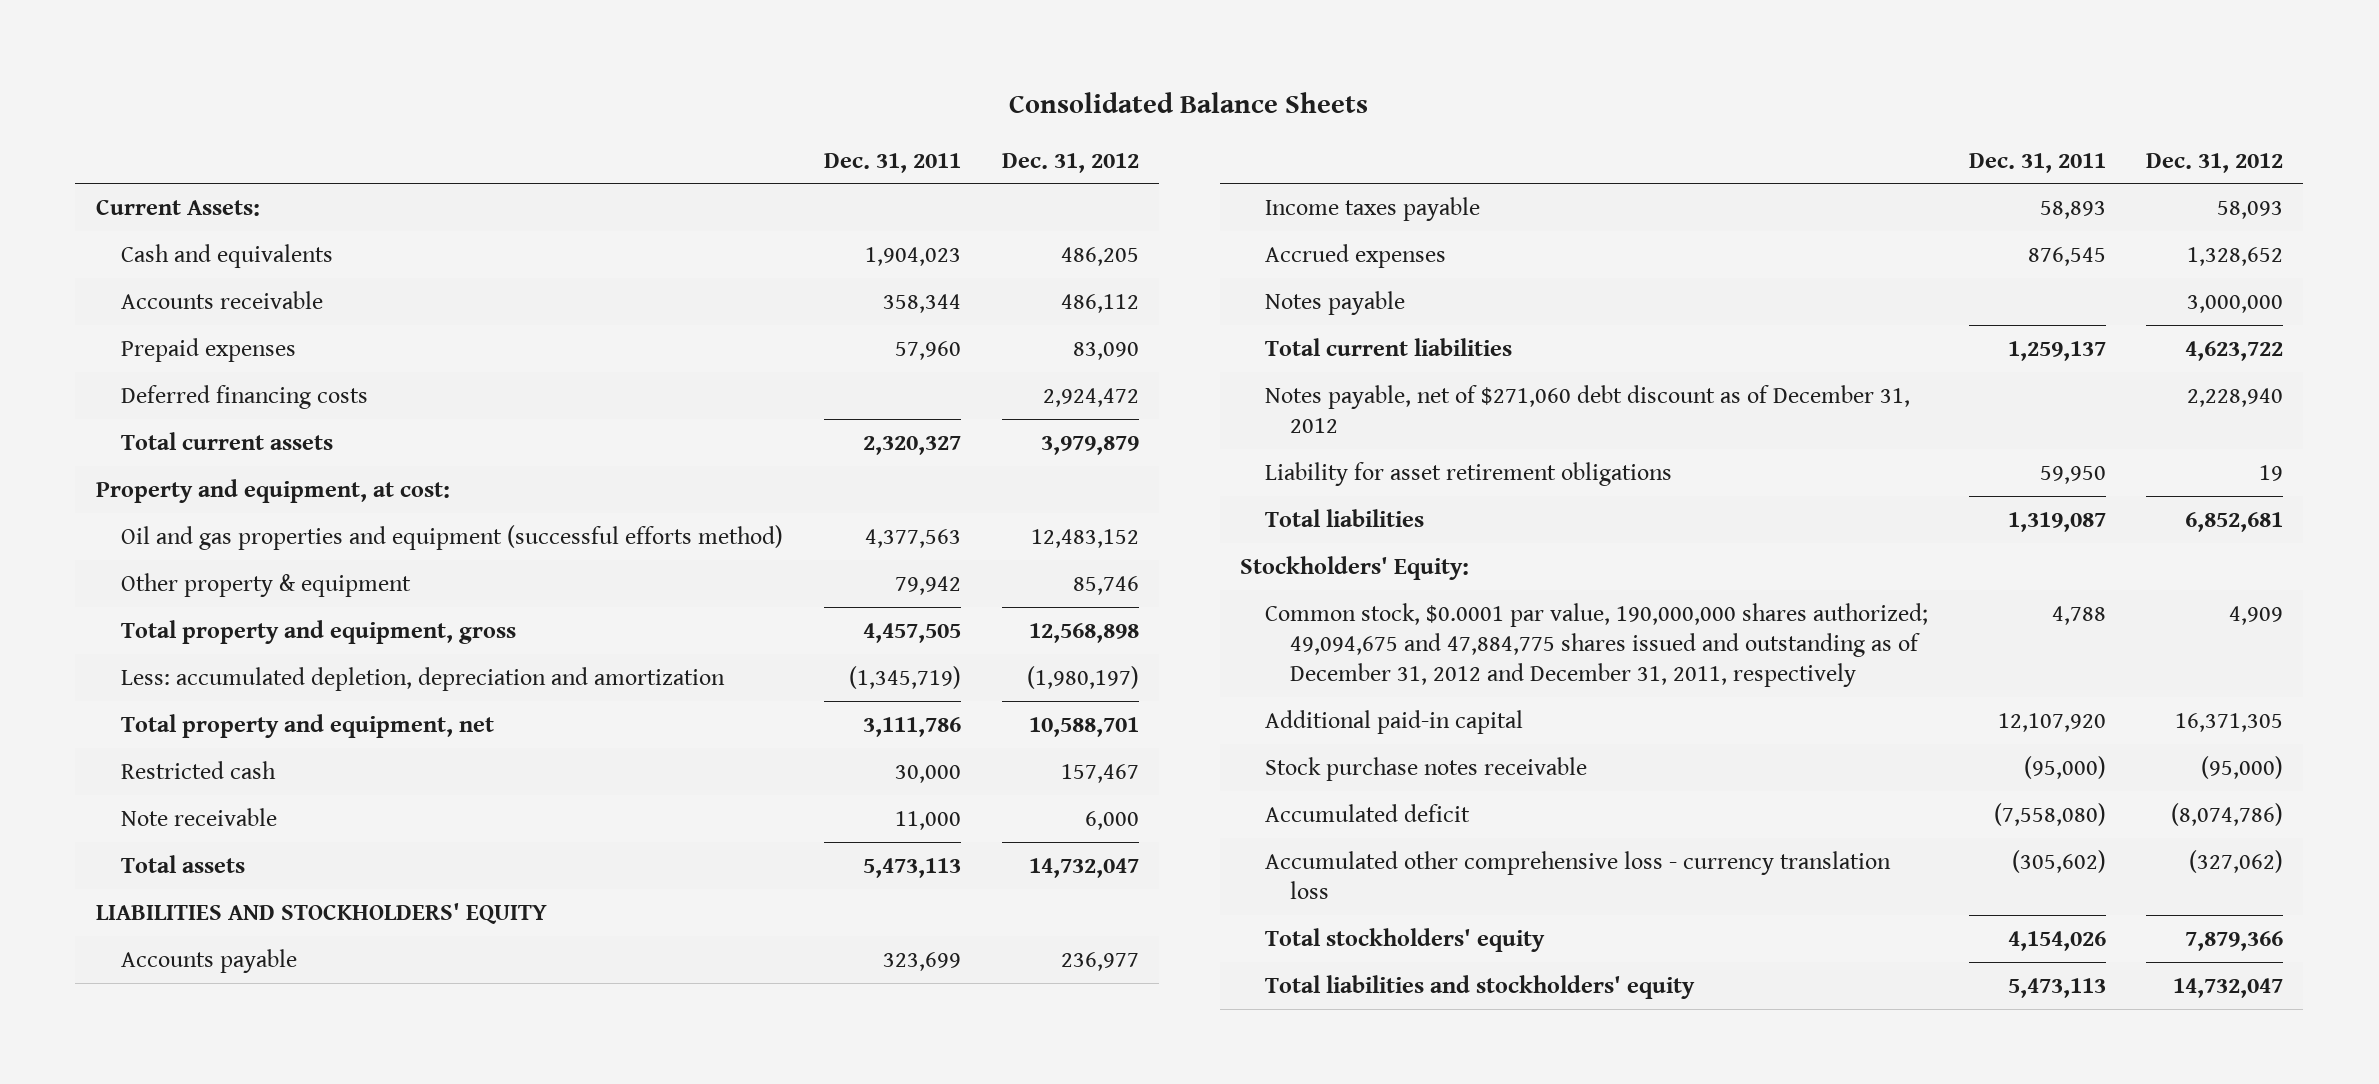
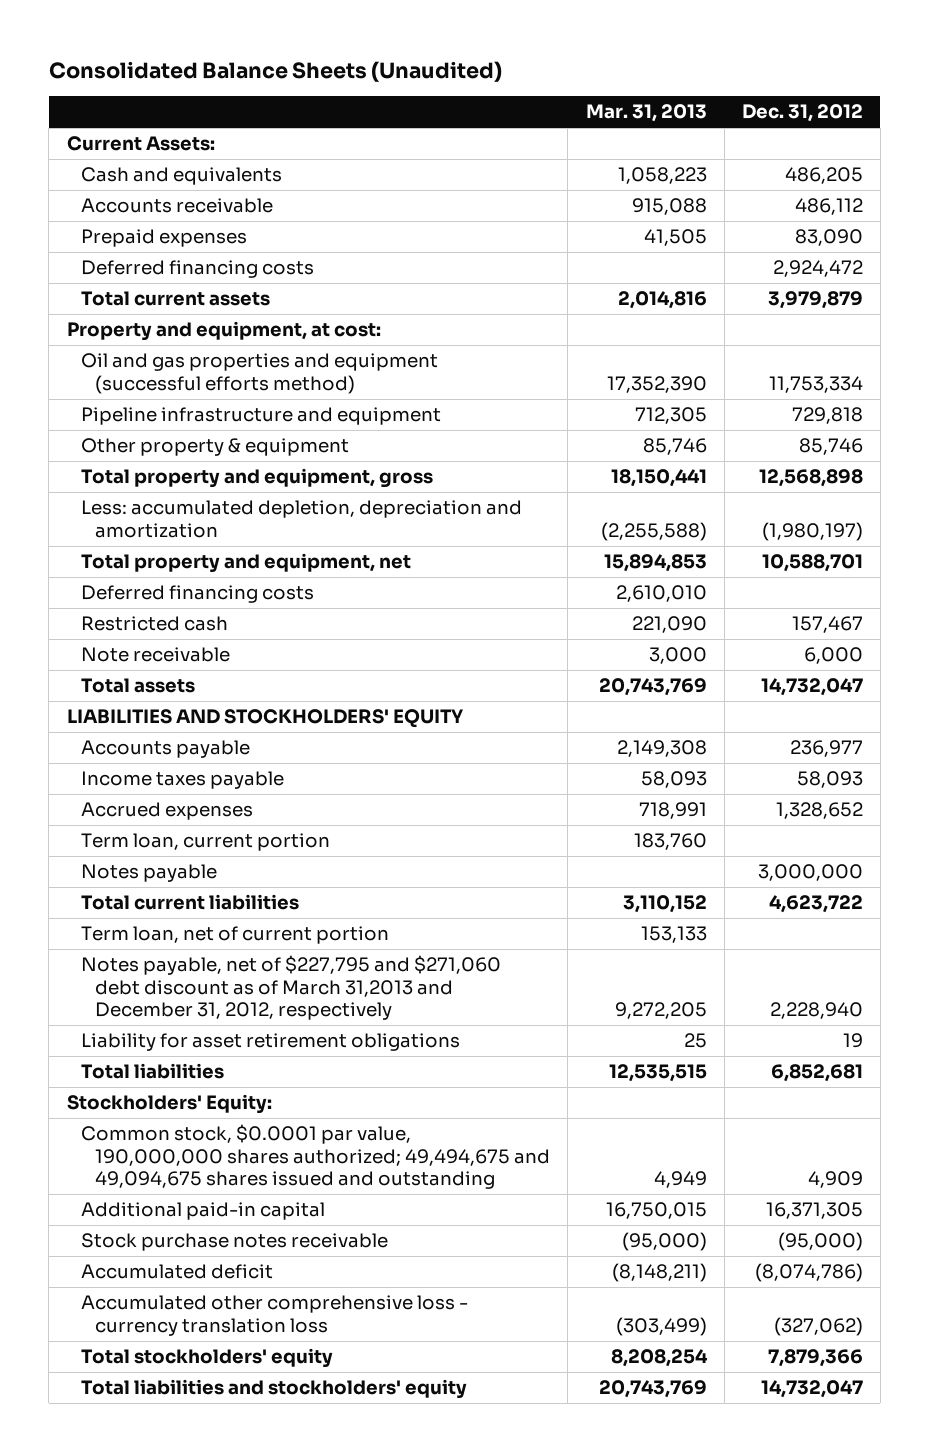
[1009,91,1369,113] Consolidated Balance Sheets -> [48,60,502,82] Consolidated Balance Sheets (Unaudited)
[824,152,962,173] Dec. 31, 2011 -> none
none -> [585,104,707,123] Mar. 31, 2013
[1031,528,1140,548] 12,483,152 -> [768,375,863,393] 11,753,334
none -> [80,407,441,426] Pipeline infrastructure and equipment
none -> [80,585,314,604] Deferred financing costs
none -> [80,833,330,852] Term loan, current portion
none -> [80,926,389,945] Term loan, net of current portion
[1264,384,1910,434] Notes payable, net of $271,060 debt discount as of December 31, 2012 -> [80,955,501,1021] Notes payable, net of $227,795 and $271,060 debt discount as of March 31,2013 and December 31, 2012, respectively
[1264,602,1928,688] Common stock, $0.0001 par value, 190,000,000 shares authorized; 49,094,675 and 47,884,775 shares issued and outstanding as of December 31, 2012 and December 31, 2011, respectively -> [80,1124,551,1190] Common stock, $0.0001 par value, 190,000,000 shares authorized; 49,494,675 and 49,094,675 shares issued and outstanding

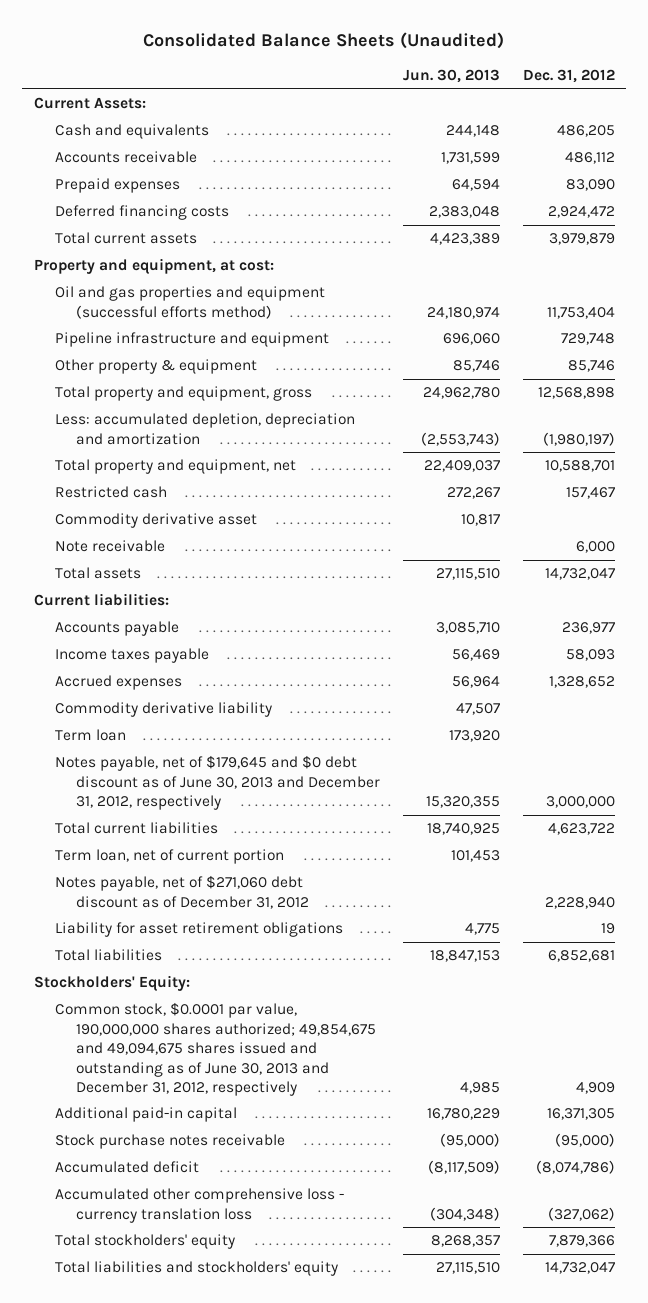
[585,104,707,123] Mar. 31, 2013 -> none
none -> [402,69,500,84] Jun. 30, 2013
[768,375,863,393] 11,753,334 -> [546,306,615,319] 11,753,404
[791,407,863,425] 729,818 -> [560,333,615,346] 729,748
[80,585,314,604] Deferred financing costs -> none
none -> [54,513,257,529] Commodity derivative asset
[66,709,463,729] LIABILITIES AND STOCKHOLDERS' EQUITY -> none
none -> [33,593,169,607] Current liabilities:
none -> [54,702,272,718] Commodity derivative liability
[80,833,330,852] Term loan, current portion -> [54,729,126,742] Term loan
[80,864,217,883] Notes payable -> [54,755,381,811] Notes payable, net of $179,645 and $0 debt discount as of June 30, 2013 and December 31, 2012, respectively
[80,955,501,1021] Notes payable, net of $227,795 and $271,060 debt discount as of March 31,2013 and December 31, 2012, respectively -> [54,875,310,909] Notes payable, net of $271,060 debt discount as of December 31, 2012
[80,1124,551,1190] Common stock, $0.0001 par value, 190,000,000 shares authorized; 49,494,675 and 49,094,675 shares issued and outstanding -> [54,1002,377,1096] Common stock, $0.0001 par value, 190,000,000 shares authorized; 49,854,675 and 49,094,675 shares issued and outstanding as of June 30, 2013 and December 31, 2012, respectively

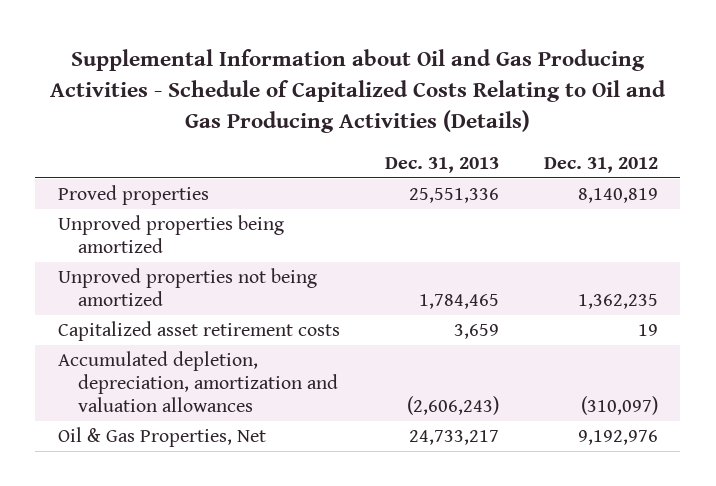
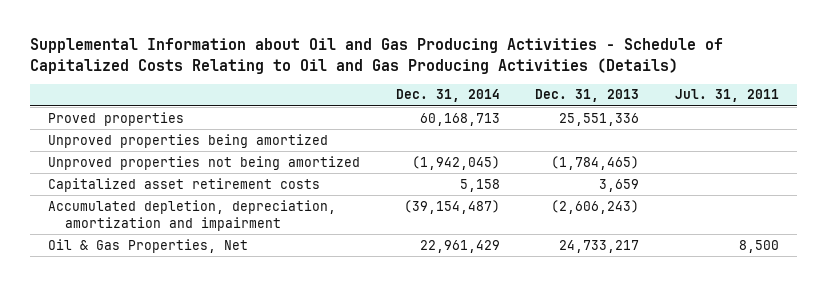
[543,157,658,174] Dec. 31, 2012 -> none
none -> [395,89,500,103] Dec. 31, 2014
none -> [675,89,780,103] Jul. 31, 2011
[418,294,499,310] 1,784,465 -> [551,155,640,170] (1,784,465)
[57,351,339,413] Accumulated depletion, depreciation, amortization and valuation allowances -> [48,199,337,231] Accumulated depletion, depreciation, amortization and impairment

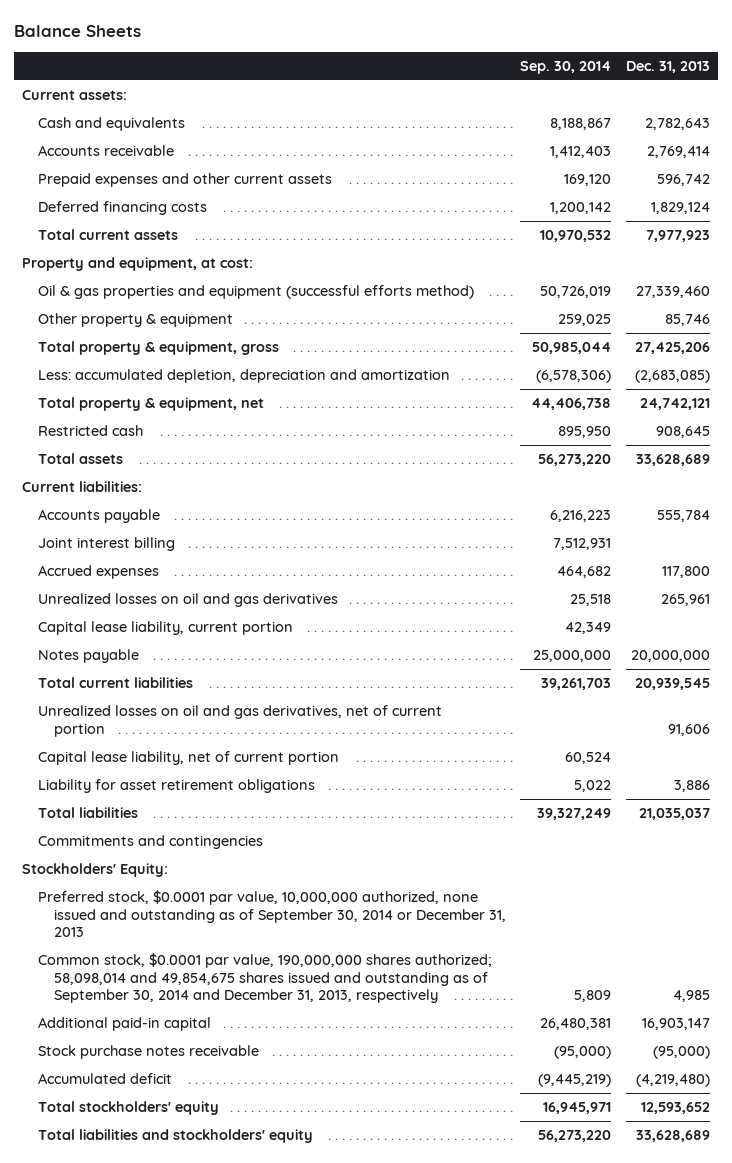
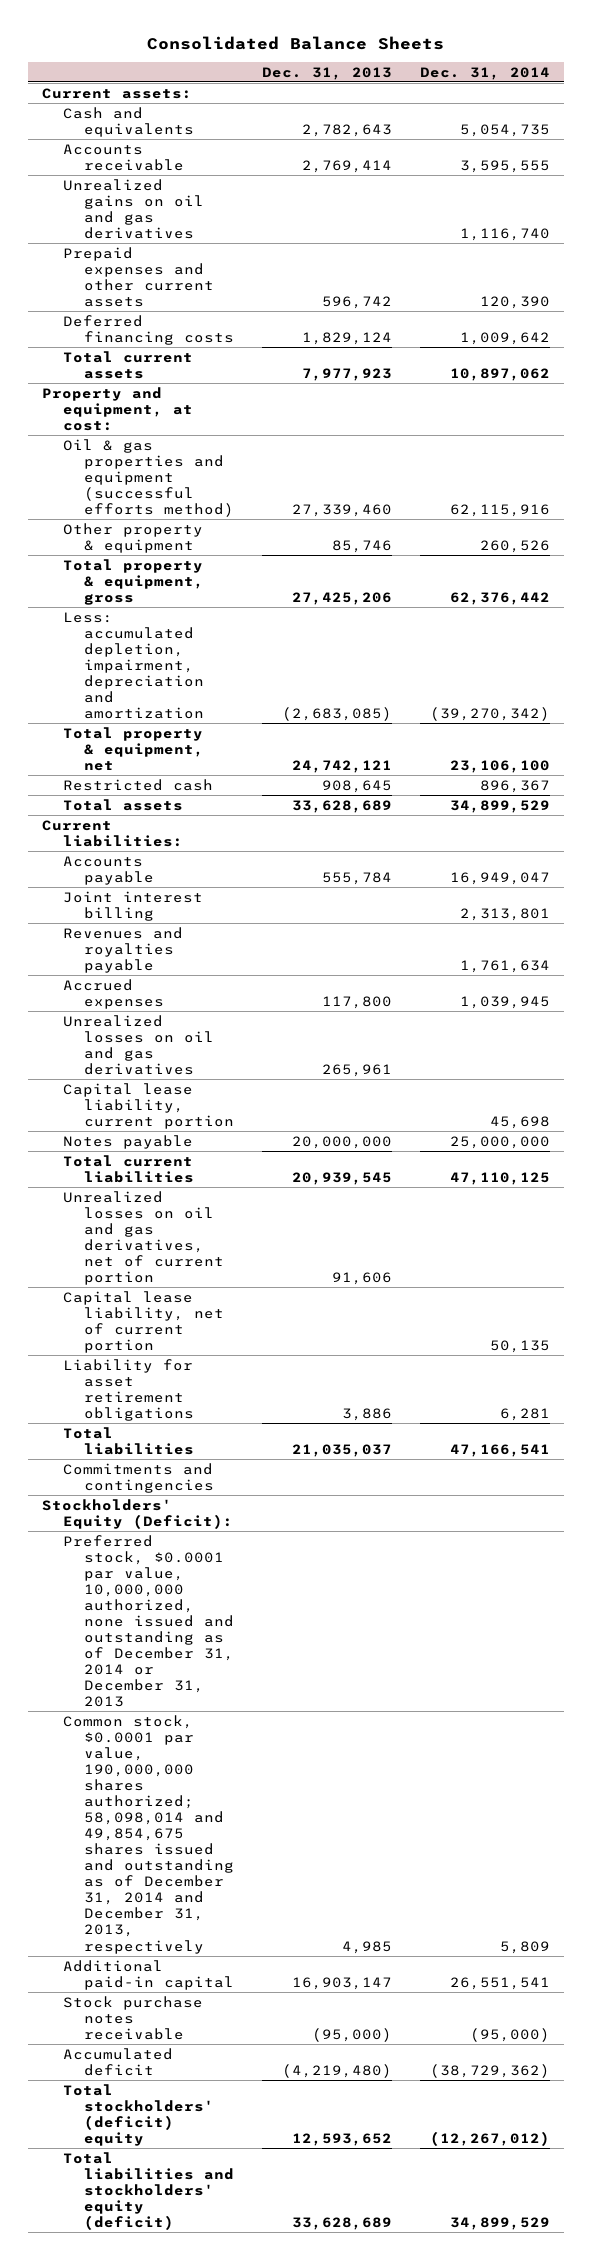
[14,25,142,38] Balance Sheets -> [146,35,444,50] Consolidated Balance Sheets
[520,61,612,75] Sep. 30, 2014 -> none
none -> [419,66,550,80] Dec. 31, 2014
none -> [62,178,204,239] Unrealized gains on oil and gas derivatives
[37,369,450,384] Less: accumulated depletion, depreciation and amortization -> [62,611,204,720] Less: accumulated depletion, impairment, depreciation and amortization
none -> [62,926,183,973] Revenues and royalties payable
[21,863,168,878] Stockholders' Equity: -> [41,1498,233,1529] Stockholders' Equity (Deficit):
[37,890,506,938] Preferred stock, $0.0001 par value, 10,000,000 authorized, none issued and outstanding as of September 30, 2014 or December 31, 2013 -> [62,1534,234,1708] Preferred stock, $0.0001 par value, 10,000,000 authorized, none issued and outstanding as of December 31, 2014 or December 31, 2013
[37,953,492,1004] Common stock, $0.0001 par value, 190,000,000 shares authorized; 58,098,014 and 49,854,675 shares issued and outstanding as of September 30, 2014 and December 31, 2013, respectively -> [62,1714,234,1954] Common stock, $0.0001 par value, 190,000,000 shares authorized; 58,098,014 and 49,854,675 shares issued and outstanding as of December 31, 2014 and December 31, 2013, respectively
[37,1101,219,1116] Total stockholders' equity -> [62,2083,214,2146] Total stockholders' (deficit) equity
[37,1129,313,1144] Total liabilities and stockholders' equity -> [62,2151,234,2230] Total liabilities and stockholders' equity (deficit)

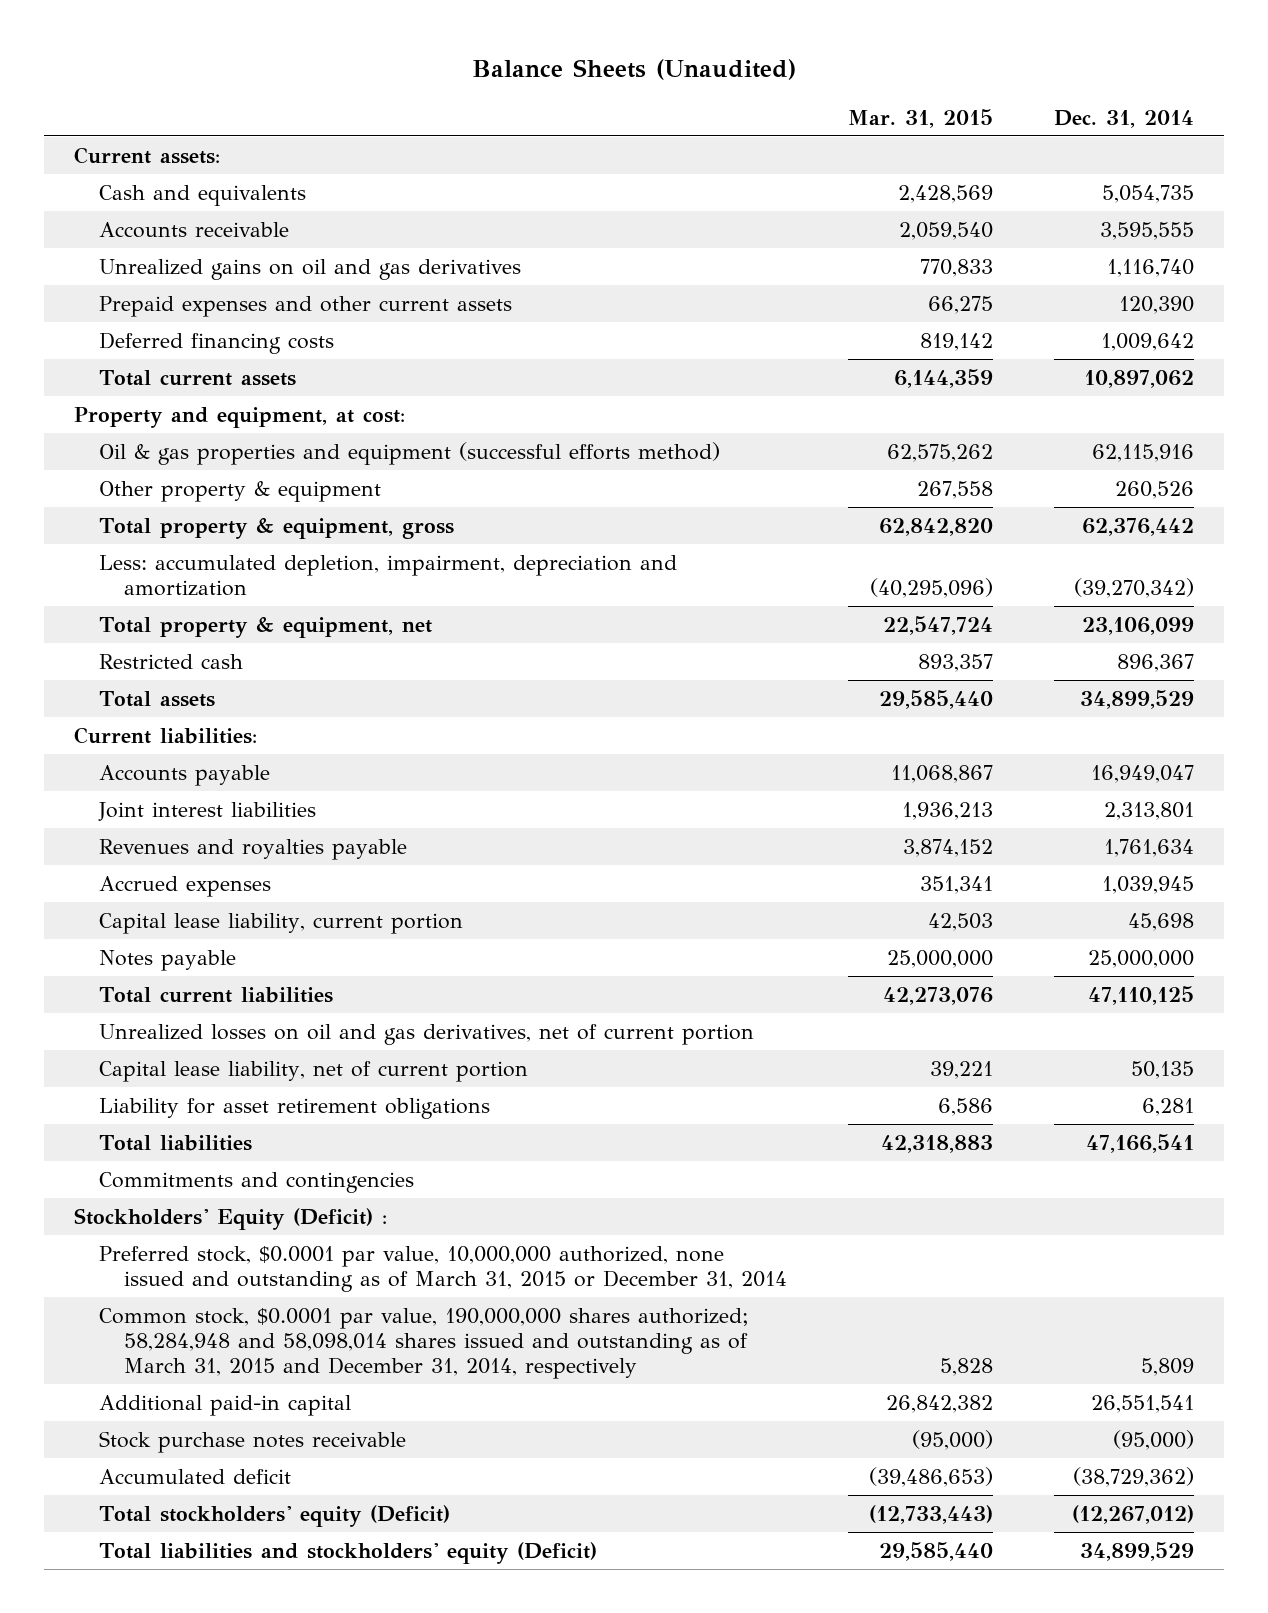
[146,35,444,50] Consolidated Balance Sheets -> [471,59,796,81] Balance Sheets (Unaudited)
[261,66,392,80] Dec. 31, 2013 -> none
none -> [847,108,993,128] Mar. 31, 2015
[449,759,550,773] 23,106,100 -> [1081,616,1194,635] 23,106,099
[62,890,203,921] Joint interest billing -> [98,801,317,821] Joint interest liabilities
[62,1014,214,1075] Unrealized losses on oil and gas derivatives -> none
[41,1498,233,1529] Stockholders' Equity (Deficit): -> [74,1207,388,1230] Stockholders' Equity (Deficit) :
[62,1534,234,1708] Preferred stock, $0.0001 par value, 10,000,000 authorized, none issued and outstanding as of December 31, 2014 or December 31, 2013 -> [99,1245,788,1292] Preferred stock, $0.0001 par value, 10,000,000 authorized, none issued and outstanding as of March 31, 2015 or December 31, 2014
[62,1714,234,1954] Common stock, $0.0001 par value, 190,000,000 shares authorized; 58,098,014 and 49,854,675 shares issued and outstanding as of December 31, 2014 and December 31, 2013, respectively -> [99,1307,750,1380] Common stock, $0.0001 par value, 190,000,000 shares authorized; 58,284,948 and 58,098,014 shares issued and outstanding as of March 31, 2015 and December 31, 2014, respectively
[62,2083,214,2146] Total stockholders' (deficit) equity -> [99,1504,451,1527] Total stockholders' equity (Deficit)
[62,2151,234,2230] Total liabilities and stockholders' equity (deficit) -> [99,1541,598,1564] Total liabilities and stockholders' equity (Deficit)

